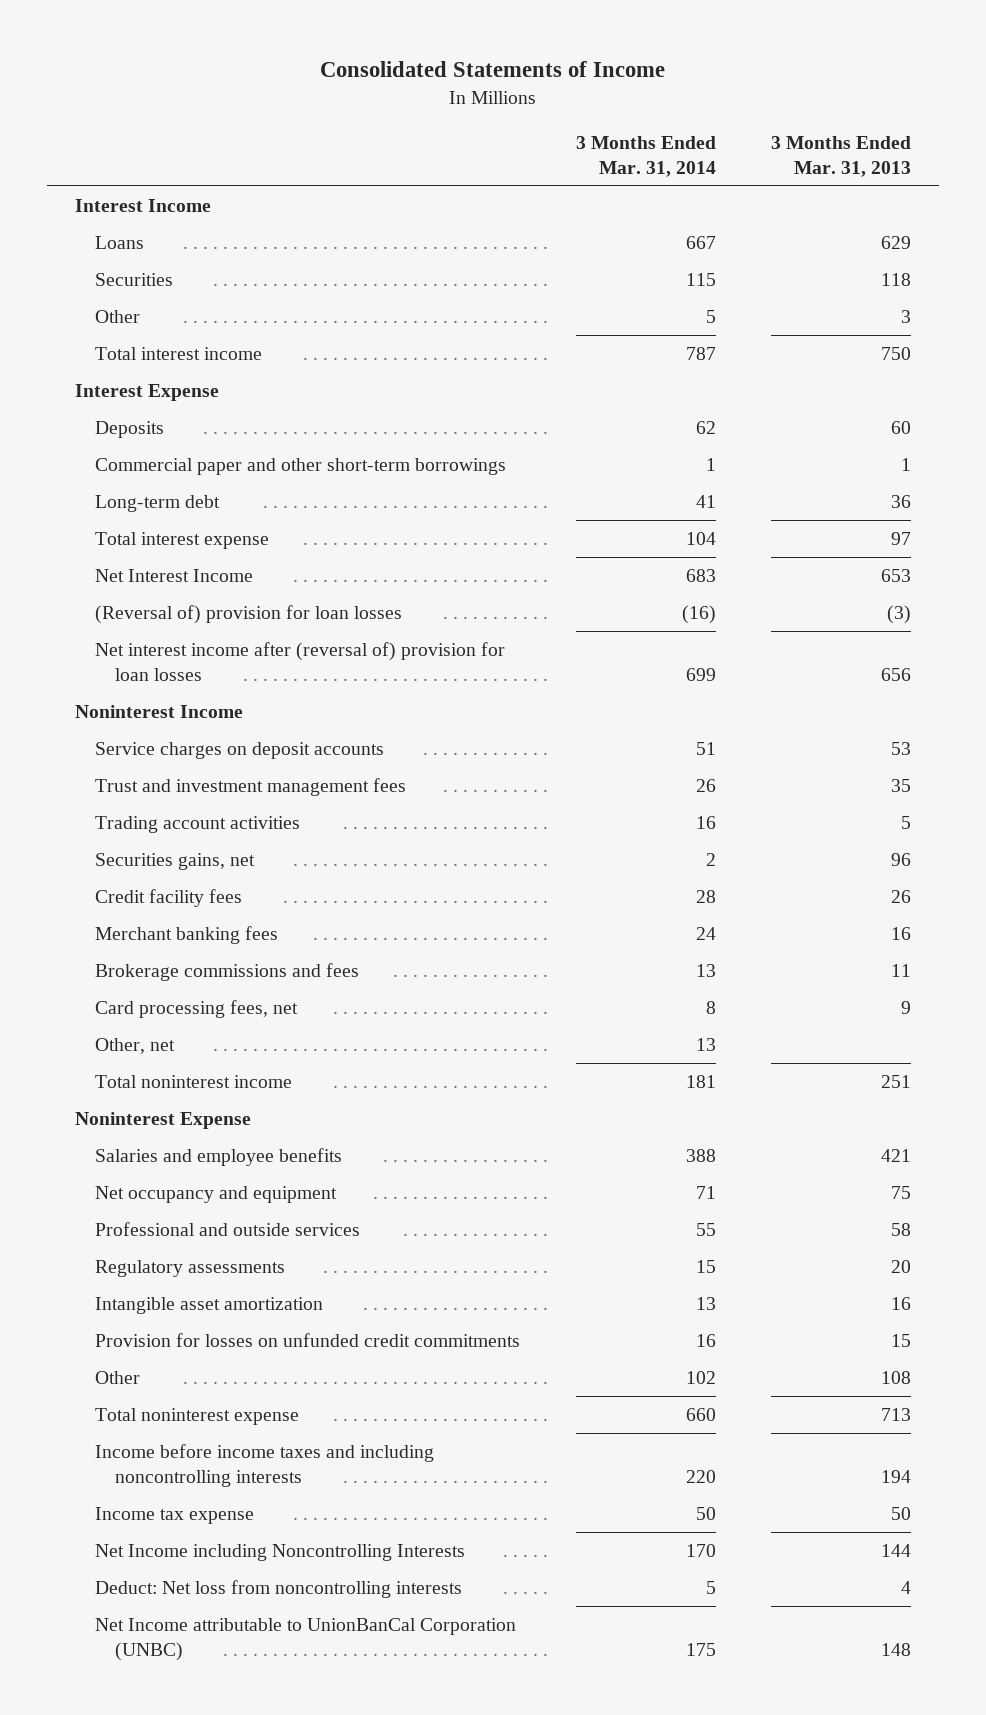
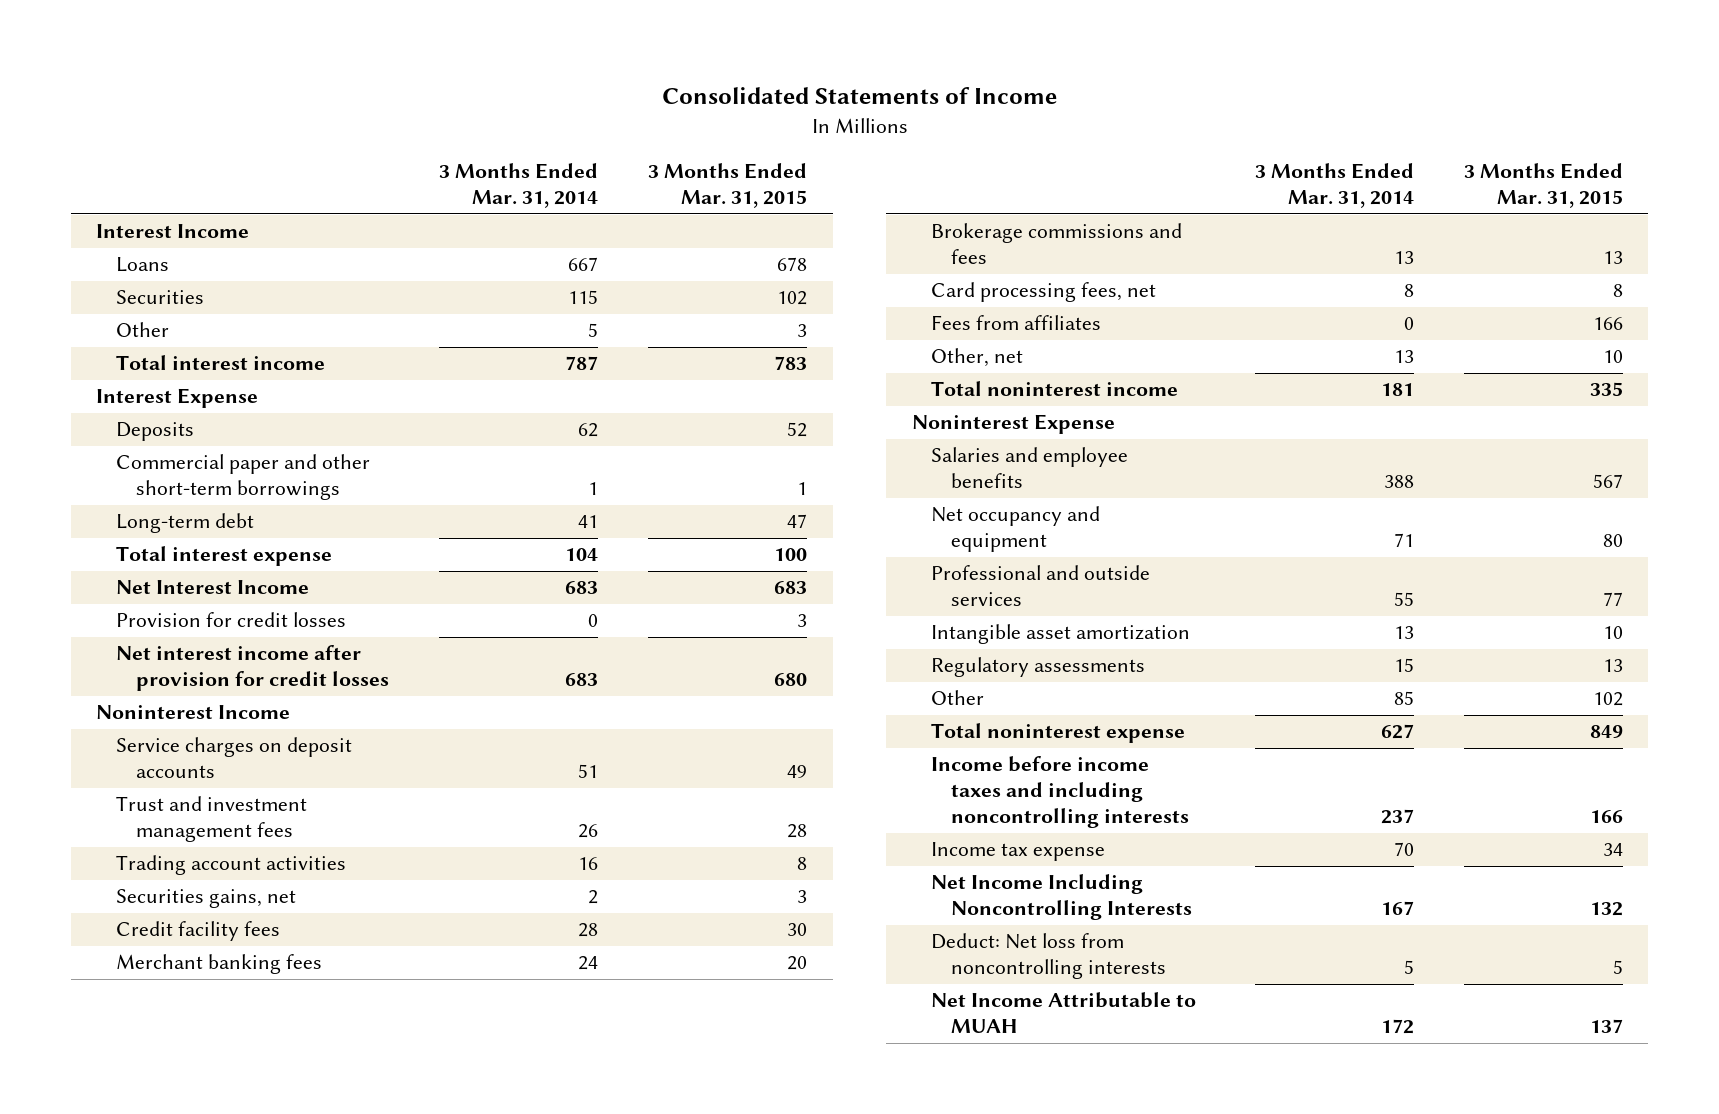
[771,135,912,177] 3 Months Ended Mar. 31, 2013 -> none
none -> [648,163,808,209] 3 Months Ended Mar. 31, 2015
[94,604,402,624] (Reversal of) provision for loan losses -> none
none -> [115,612,346,628] Provision for credit losses
[94,641,505,681] Net interest income after (reversal of) provision for loan losses -> [115,645,389,692] Net interest income after provision for credit losses
[685,667,716,681] 699 -> [565,673,599,687] 683
none -> [931,315,1102,331] Fees from affiliates
[94,1332,520,1347] Provision for losses on unfunded credit commitments -> none
[94,1259,285,1277] Regulatory assessments -> [931,657,1146,678] Regulatory assessments
[685,1370,716,1384] 102 -> [1393,691,1414,706] 85
[685,1407,716,1421] 660 -> [1380,724,1414,740] 627
[685,1469,716,1483] 220 -> [1380,809,1414,825] 237
[695,1506,716,1520] 50 -> [1393,842,1414,857] 70
[94,1543,465,1561] Net Income including Noncontrolling Interests -> [931,874,1193,921] Net Income Including Noncontrolling Interests
[685,1543,716,1557] 170 -> [1380,901,1414,916] 167
[94,1617,516,1661] Net Income attributable to UnionBanCal Corporation (UNBC) -> [931,992,1197,1034] Net Income Attributable to MUAH
[685,1642,716,1656] 175 -> [1380,1019,1414,1035] 172

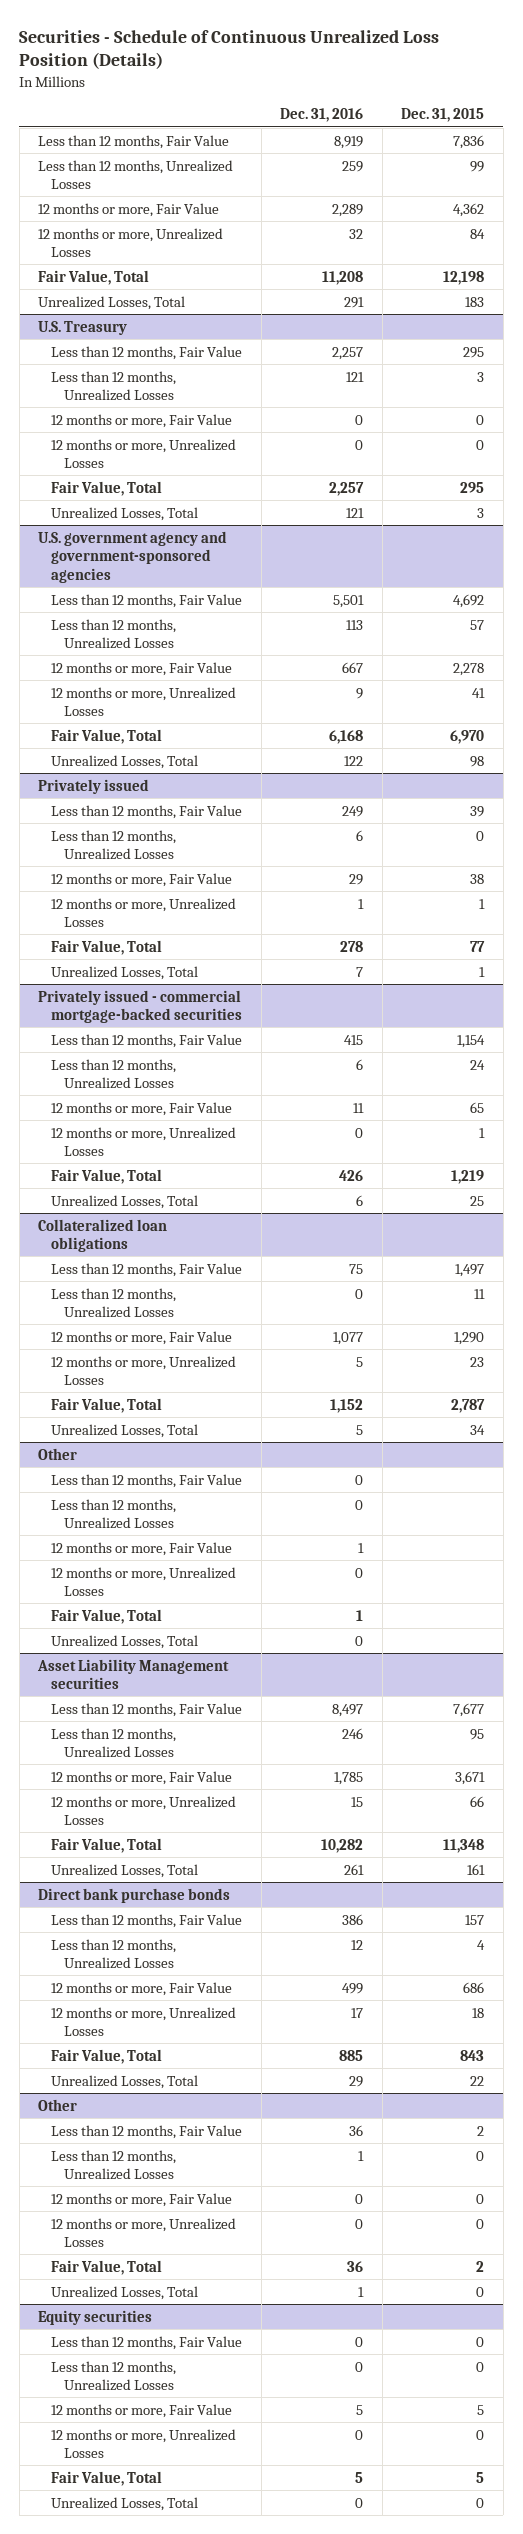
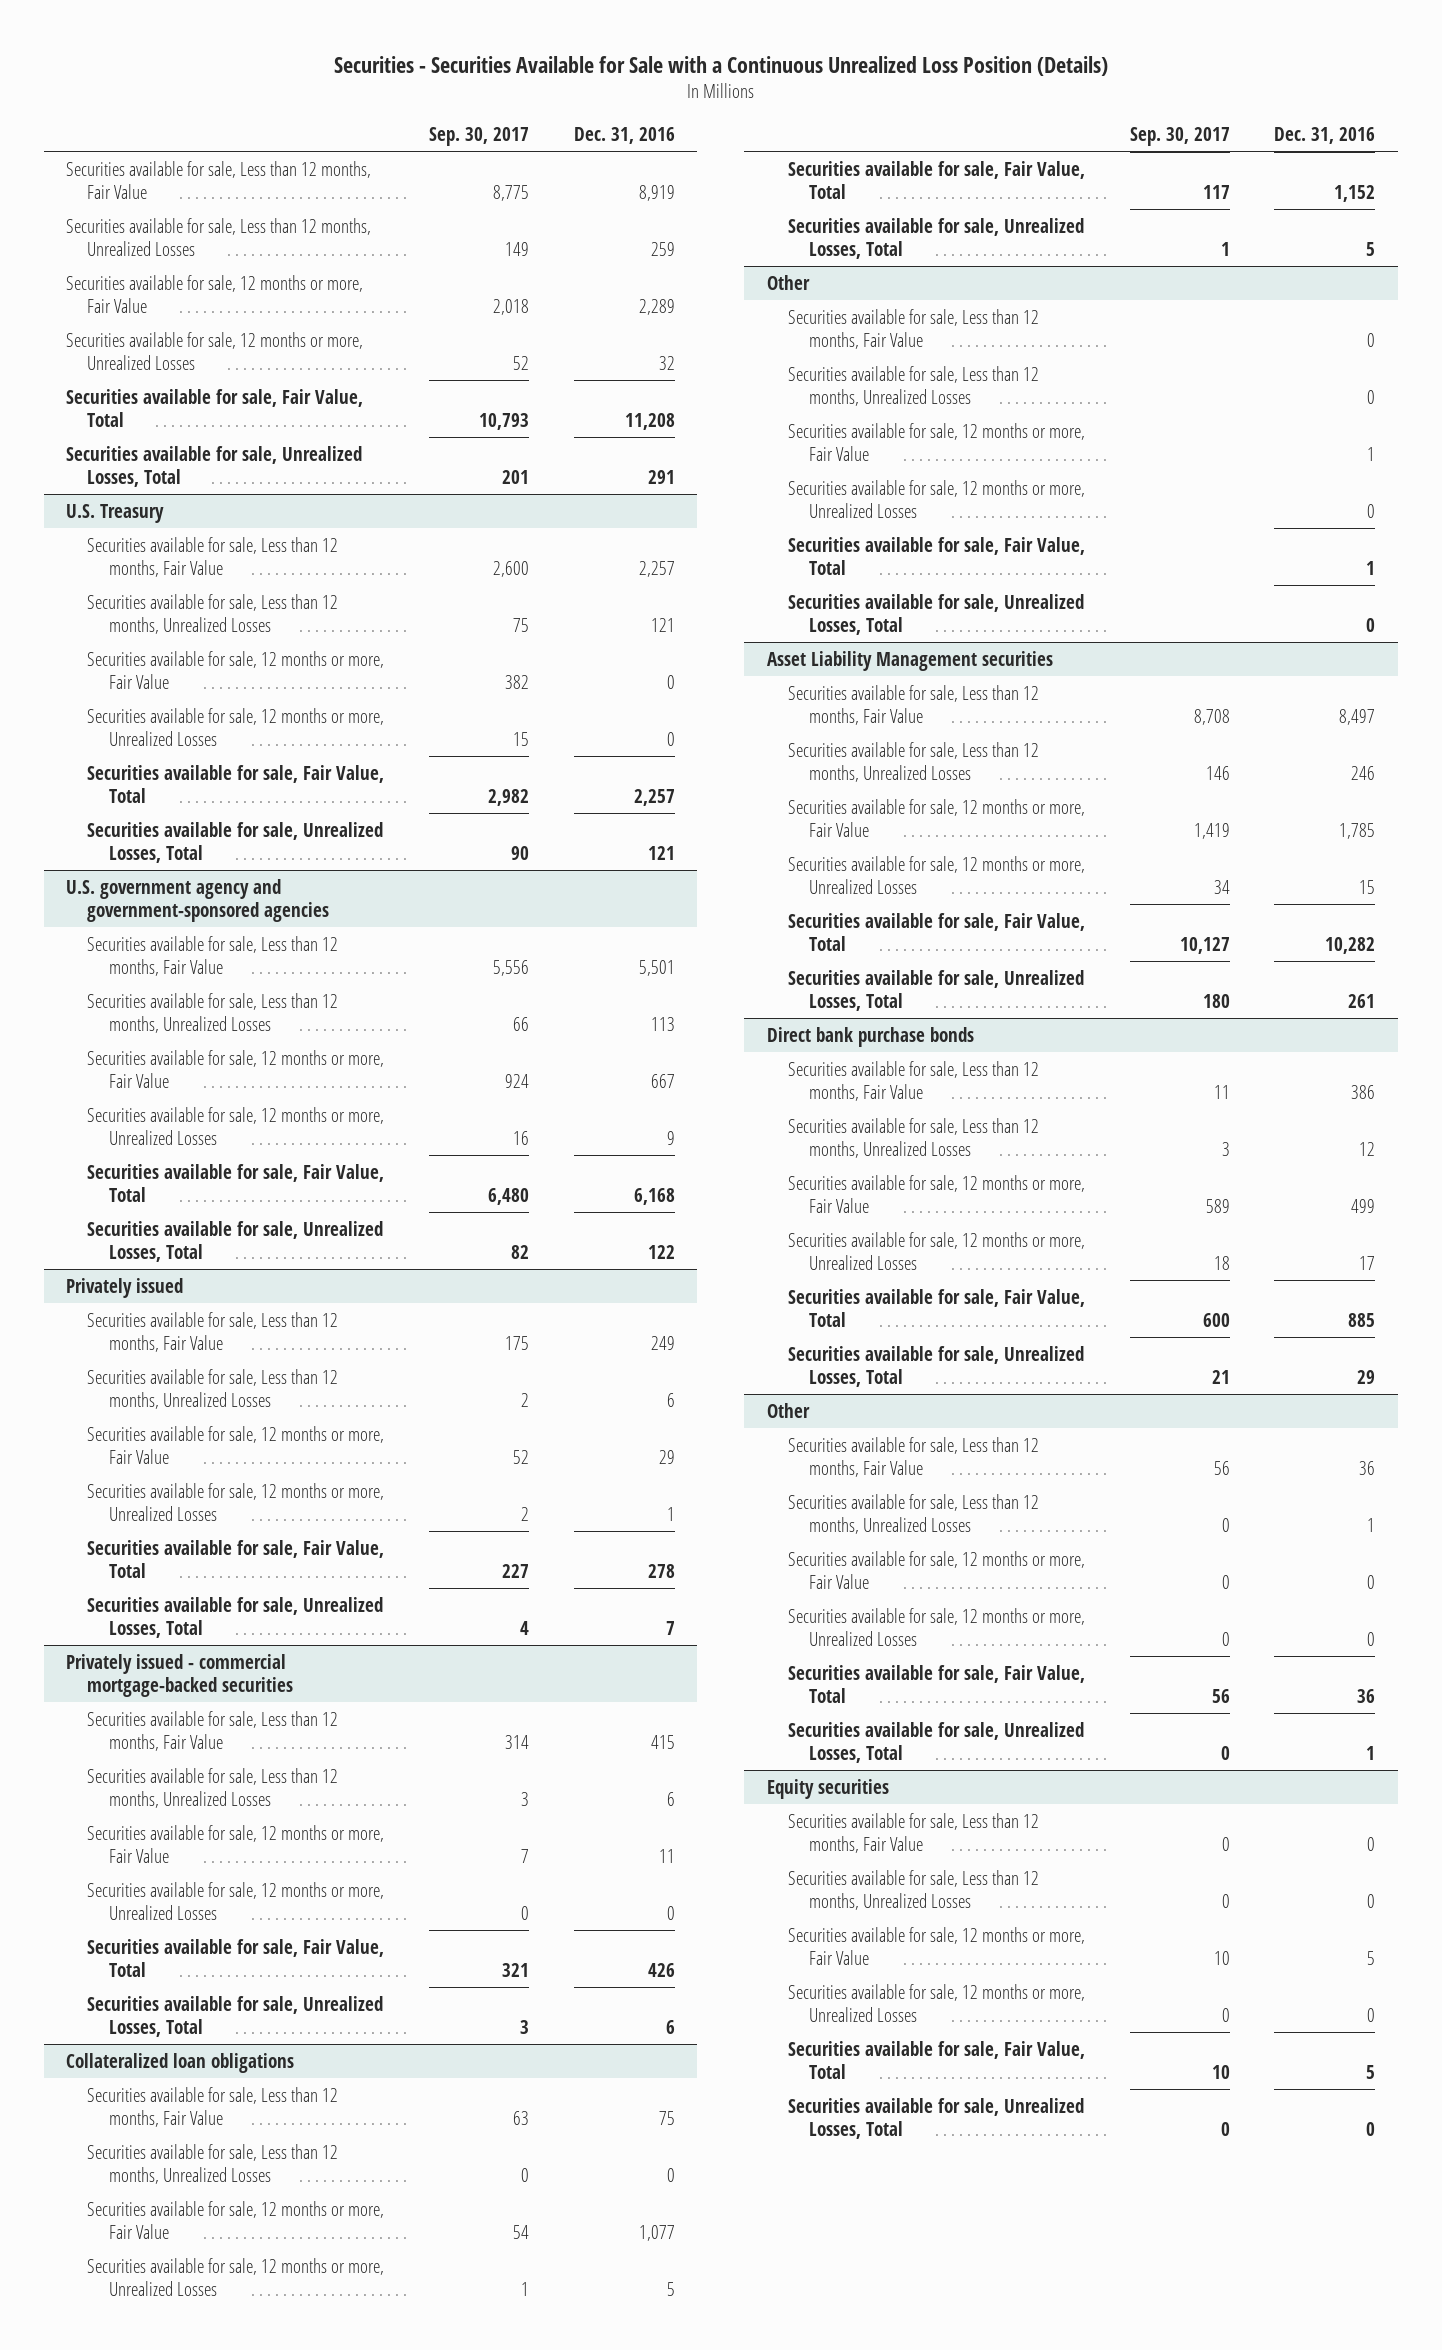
[19,29,440,70] Securities - Schedule of Continuous Unrealized Loss Position (Details) -> [333,56,1108,77] Securities - Securities Available for Sale with a Continuous Unrealized Loss Position (Details)
[401,108,485,123] Dec. 31, 2015 -> none
none -> [429,126,530,146] Sep. 30, 2017
[38,134,230,149] Less than 12 months, Fair Value -> [66,160,372,200] Securities available for sale, Less than 12 months, Fair Value
[38,159,234,190] Less than 12 months, Unrealized Losses -> [66,217,372,257] Securities available for sale, Less than 12 months, Unrealized Losses
[38,202,220,217] 12 months or more, Fair Value -> [66,274,364,314] Securities available for sale, 12 months or more, Fair Value
[38,227,224,258] 12 months or more, Unrealized Losses -> [66,331,364,371] Securities available for sale, 12 months or more, Unrealized Losses
[38,269,150,285] Fair Value, Total -> [66,388,364,428] Securities available for sale, Fair Value, Total
[38,295,186,310] Unrealized Losses, Total -> [66,445,363,488] Securities available for sale, Unrealized Losses, Total
[51,345,243,360] Less than 12 months, Fair Value -> [87,536,339,578] Securities available for sale, Less than 12 months, Fair Value
[51,370,177,402] Less than 12 months, Unrealized Losses -> [87,593,339,635] Securities available for sale, Less than 12 months, Unrealized Losses
[51,413,233,428] 12 months or more, Fair Value -> [87,650,385,690] Securities available for sale, 12 months or more, Fair Value
[51,438,237,469] 12 months or more, Unrealized Losses -> [87,707,385,747] Securities available for sale, 12 months or more, Unrealized Losses
[51,480,163,496] Fair Value, Total -> [87,764,385,804] Securities available for sale, Fair Value, Total
[51,506,199,521] Unrealized Losses, Total -> [87,821,384,864] Securities available for sale, Unrealized Losses, Total
[51,593,243,608] Less than 12 months, Fair Value -> [87,935,339,977] Securities available for sale, Less than 12 months, Fair Value
[51,618,177,650] Less than 12 months, Unrealized Losses -> [87,992,339,1034] Securities available for sale, Less than 12 months, Unrealized Losses
[51,661,233,676] 12 months or more, Fair Value -> [87,1049,385,1089] Securities available for sale, 12 months or more, Fair Value
[51,686,237,717] 12 months or more, Unrealized Losses -> [87,1106,385,1146] Securities available for sale, 12 months or more, Unrealized Losses
[51,728,163,744] Fair Value, Total -> [87,1163,385,1203] Securities available for sale, Fair Value, Total
[51,754,199,769] Unrealized Losses, Total -> [87,1220,384,1263] Securities available for sale, Unrealized Losses, Total
[51,804,243,819] Less than 12 months, Fair Value -> [87,1311,339,1353] Securities available for sale, Less than 12 months, Fair Value
[51,829,177,861] Less than 12 months, Unrealized Losses -> [87,1368,339,1410] Securities available for sale, Less than 12 months, Unrealized Losses
[51,872,233,887] 12 months or more, Fair Value -> [87,1425,385,1465] Securities available for sale, 12 months or more, Fair Value
[51,897,237,928] 12 months or more, Unrealized Losses -> [87,1482,385,1522] Securities available for sale, 12 months or more, Unrealized Losses
[51,939,163,955] Fair Value, Total -> [87,1539,385,1579] Securities available for sale, Fair Value, Total
[51,965,199,980] Unrealized Losses, Total -> [87,1596,384,1639] Securities available for sale, Unrealized Losses, Total
[51,1033,243,1048] Less than 12 months, Fair Value -> [87,1710,339,1752] Securities available for sale, Less than 12 months, Fair Value
[51,1058,177,1090] Less than 12 months, Unrealized Losses -> [87,1767,339,1809] Securities available for sale, Less than 12 months, Unrealized Losses
[51,1101,233,1116] 12 months or more, Fair Value -> [87,1824,385,1864] Securities available for sale, 12 months or more, Fair Value
[51,1126,237,1157] 12 months or more, Unrealized Losses -> [87,1881,385,1921] Securities available for sale, 12 months or more, Unrealized Losses
[51,1168,163,1184] Fair Value, Total -> [87,1938,385,1978] Securities available for sale, Fair Value, Total
[51,1194,199,1209] Unrealized Losses, Total -> [87,1995,384,2038] Securities available for sale, Unrealized Losses, Total
[51,1262,243,1277] Less than 12 months, Fair Value -> [87,2086,339,2128] Securities available for sale, Less than 12 months, Fair Value
[51,1287,177,1319] Less than 12 months, Unrealized Losses -> [87,2143,339,2185] Securities available for sale, Less than 12 months, Unrealized Losses
[51,1330,233,1345] 12 months or more, Fair Value -> [87,2200,385,2240] Securities available for sale, 12 months or more, Fair Value
[51,1355,237,1386] 12 months or more, Unrealized Losses -> [87,2257,385,2297] Securities available for sale, 12 months or more, Unrealized Losses
[51,1397,163,1413] Fair Value, Total -> [787,160,1085,200] Securities available for sale, Fair Value, Total
[51,1423,199,1438] Unrealized Losses, Total -> [787,217,1084,260] Securities available for sale, Unrealized Losses, Total
[51,1473,243,1488] Less than 12 months, Fair Value -> [787,308,1039,350] Securities available for sale, Less than 12 months, Fair Value
[51,1498,177,1530] Less than 12 months, Unrealized Losses -> [787,365,1039,407] Securities available for sale, Less than 12 months, Unrealized Losses
[51,1541,233,1556] 12 months or more, Fair Value -> [787,422,1085,462] Securities available for sale, 12 months or more, Fair Value
[51,1566,237,1597] 12 months or more, Unrealized Losses -> [787,479,1085,519] Securities available for sale, 12 months or more, Unrealized Losses
[51,1608,163,1624] Fair Value, Total -> [787,536,1085,576] Securities available for sale, Fair Value, Total
[51,1634,199,1649] Unrealized Losses, Total -> [787,593,1084,636] Securities available for sale, Unrealized Losses, Total
[51,1702,243,1717] Less than 12 months, Fair Value -> [787,684,1039,726] Securities available for sale, Less than 12 months, Fair Value
[51,1727,177,1759] Less than 12 months, Unrealized Losses -> [787,741,1039,783] Securities available for sale, Less than 12 months, Unrealized Losses
[51,1770,233,1785] 12 months or more, Fair Value -> [787,798,1085,838] Securities available for sale, 12 months or more, Fair Value
[51,1795,237,1826] 12 months or more, Unrealized Losses -> [787,855,1085,895] Securities available for sale, 12 months or more, Unrealized Losses
[51,1837,163,1853] Fair Value, Total -> [787,912,1085,952] Securities available for sale, Fair Value, Total
[51,1863,199,1878] Unrealized Losses, Total -> [787,969,1084,1012] Securities available for sale, Unrealized Losses, Total
[51,1913,243,1928] Less than 12 months, Fair Value -> [787,1060,1039,1102] Securities available for sale, Less than 12 months, Fair Value
[51,1938,177,1970] Less than 12 months, Unrealized Losses -> [787,1117,1039,1159] Securities available for sale, Less than 12 months, Unrealized Losses
[51,1981,233,1996] 12 months or more, Fair Value -> [787,1174,1085,1214] Securities available for sale, 12 months or more, Fair Value
[51,2006,237,2037] 12 months or more, Unrealized Losses -> [787,1231,1085,1271] Securities available for sale, 12 months or more, Unrealized Losses
[51,2048,163,2064] Fair Value, Total -> [787,1288,1085,1328] Securities available for sale, Fair Value, Total
[51,2074,199,2089] Unrealized Losses, Total -> [787,1345,1084,1388] Securities available for sale, Unrealized Losses, Total
[51,2124,243,2139] Less than 12 months, Fair Value -> [787,1436,1039,1478] Securities available for sale, Less than 12 months, Fair Value
[51,2149,177,2181] Less than 12 months, Unrealized Losses -> [787,1493,1039,1535] Securities available for sale, Less than 12 months, Unrealized Losses
[51,2192,233,2207] 12 months or more, Fair Value -> [787,1550,1085,1590] Securities available for sale, 12 months or more, Fair Value
[51,2217,237,2248] 12 months or more, Unrealized Losses -> [787,1607,1085,1647] Securities available for sale, 12 months or more, Unrealized Losses
[51,2259,163,2275] Fair Value, Total -> [787,1664,1085,1704] Securities available for sale, Fair Value, Total
[51,2285,199,2300] Unrealized Losses, Total -> [787,1721,1084,1764] Securities available for sale, Unrealized Losses, Total
[51,2335,243,2350] Less than 12 months, Fair Value -> [787,1812,1039,1854] Securities available for sale, Less than 12 months, Fair Value
[51,2360,177,2392] Less than 12 months, Unrealized Losses -> [787,1869,1039,1911] Securities available for sale, Less than 12 months, Unrealized Losses
[51,2403,233,2418] 12 months or more, Fair Value -> [787,1926,1085,1966] Securities available for sale, 12 months or more, Fair Value
[51,2428,237,2459] 12 months or more, Unrealized Losses -> [787,1983,1085,2023] Securities available for sale, 12 months or more, Unrealized Losses
[51,2470,163,2486] Fair Value, Total -> [787,2040,1085,2080] Securities available for sale, Fair Value, Total
[51,2496,199,2511] Unrealized Losses, Total -> [787,2097,1084,2140] Securities available for sale, Unrealized Losses, Total

